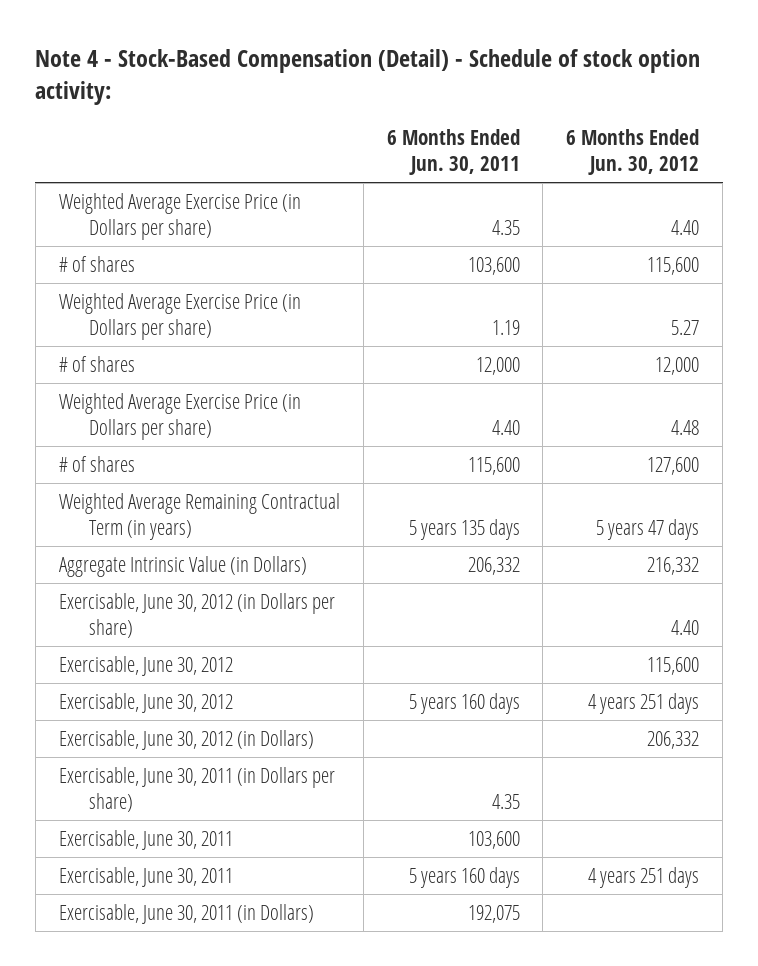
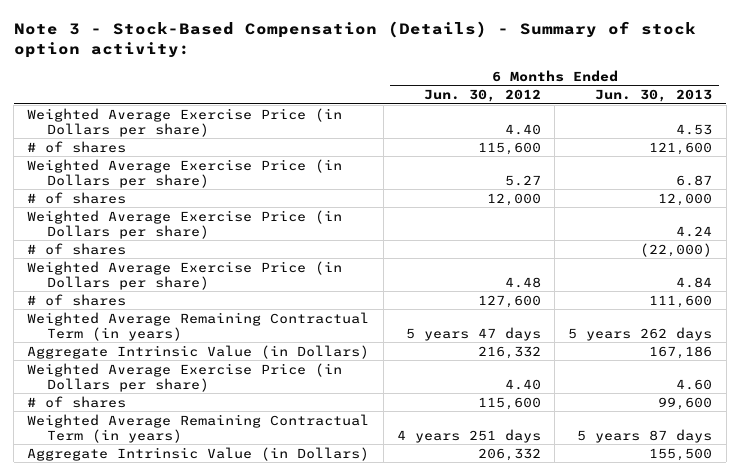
[35,49,701,105] Note 4 - Stock-Based Compensation (Detail) - Schedule of stock option activity: -> [13,20,696,59] Note 3 - Stock-Based Compensation (Details) - Summary of stock option activity:
[386,129,520,176] 6 Months Ended Jun. 30, 2011 -> none
none -> [595,88,713,102] Jun. 30, 2013
none -> [27,209,343,239] Weighted Average Exercise Price (in Dollars per share)
none -> [27,242,127,255] # of shares
[58,766,335,812] Exercisable, June 30, 2011 (in Dollars per share) -> none
[58,829,233,850] Exercisable, June 30, 2011 -> none
[58,866,233,887] Exercisable, June 30, 2011 -> none
[58,903,314,924] Exercisable, June 30, 2011 (in Dollars) -> none
[58,592,335,638] Exercisable, June 30, 2012 (in Dollars per share) -> [27,362,343,392] Weighted Average Exercise Price (in Dollars per share)
[58,655,233,676] Exercisable, June 30, 2012 -> [27,395,127,408] # of shares
[58,692,233,713] Exercisable, June 30, 2012 -> [27,413,370,443] Weighted Average Remaining Contractual Term (in years)
[58,729,314,750] Exercisable, June 30, 2012 (in Dollars) -> [27,446,370,461] Aggregate Intrinsic Value (in Dollars)

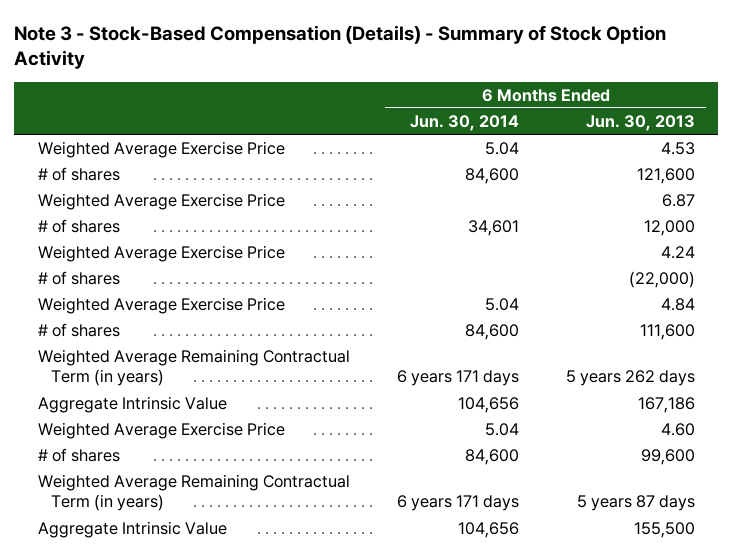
[13,20,696,59] Note 3 - Stock-Based Compensation (Details) - Summary of stock option activity: -> [14,24,667,70] Note 3 - Stock-Based Compensation (Details) - Summary of Stock Option Activity
[423,88,541,102] Jun. 30, 2012 -> none
none -> [409,114,519,131] Jun. 30, 2014
[27,107,343,137] Weighted Average Exercise Price (in Dollars per share) -> [37,140,285,158] Weighted Average Exercise Price
[27,158,343,188] Weighted Average Exercise Price (in Dollars per share) -> [37,192,285,210] Weighted Average Exercise Price
[27,209,343,239] Weighted Average Exercise Price (in Dollars per share) -> [37,244,285,262] Weighted Average Exercise Price
[27,260,343,290] Weighted Average Exercise Price (in Dollars per share) -> [37,296,285,314] Weighted Average Exercise Price
[27,344,370,359] Aggregate Intrinsic Value (in Dollars) -> [37,395,227,413] Aggregate Intrinsic Value
[27,362,343,392] Weighted Average Exercise Price (in Dollars per share) -> [37,421,285,439] Weighted Average Exercise Price
[27,446,370,461] Aggregate Intrinsic Value (in Dollars) -> [37,520,227,538] Aggregate Intrinsic Value

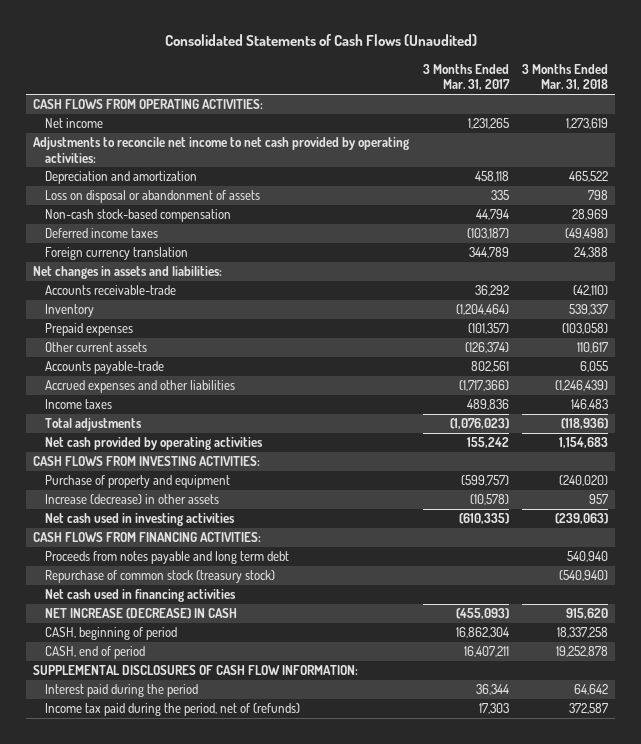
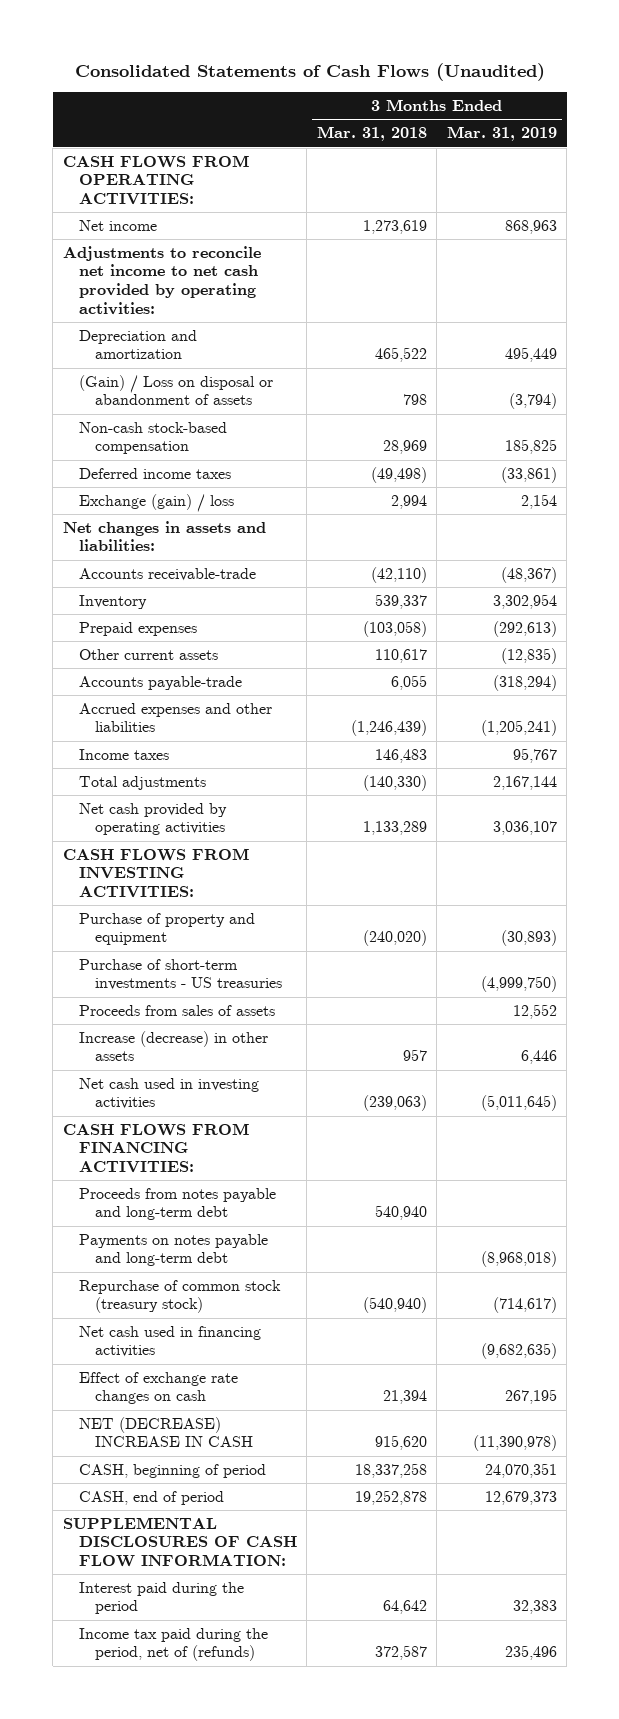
[422,63,510,91] 3 Months Ended Mar. 31, 2017 -> none
none -> [446,126,557,142] Mar. 31, 2019
[45,190,261,204] Loss on disposal or abandonment of assets -> [78,374,273,406] (Gain) / Loss on disposal or abandonment of assets
[45,247,189,261] Foreign currency translation -> none
none -> [78,493,234,512] Exchange (gain) / loss
[561,418,609,430] (118,936) -> [362,774,427,791] (140,330)
[559,437,609,449] 1,154,683 -> [362,821,427,836] 1,133,289
none -> [78,958,282,991] Purchase of short-term investments - US treasuries
none -> [78,1004,275,1016] Proceeds from sales of assets
[45,551,290,565] Proceeds from notes payable and long term debt -> [78,1187,276,1221] Proceeds from notes payable and long-term debt
none -> [78,1233,268,1267] Payments on notes payable and long-term debt
none -> [78,1371,238,1405] Effect of exchange rate changes on cash
[45,608,238,620] NET INCREASE (DECREASE) IN CASH -> [78,1416,253,1448] NET (DECREASE) INCREASE IN CASH

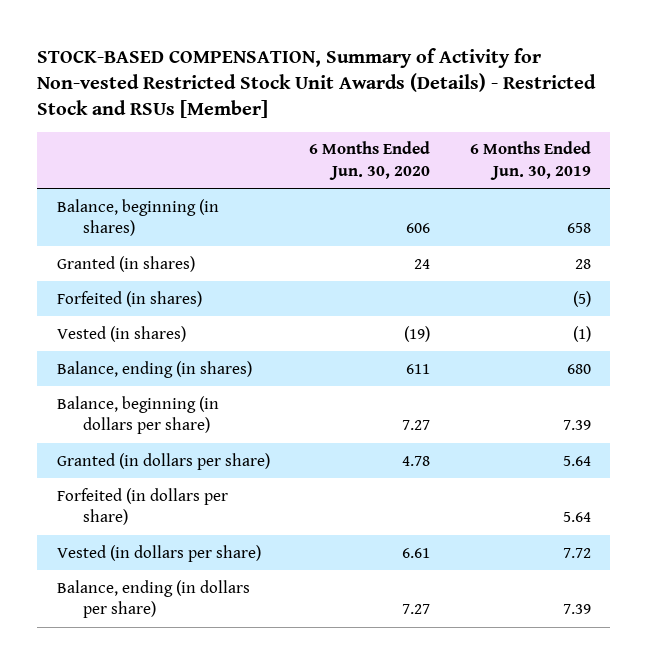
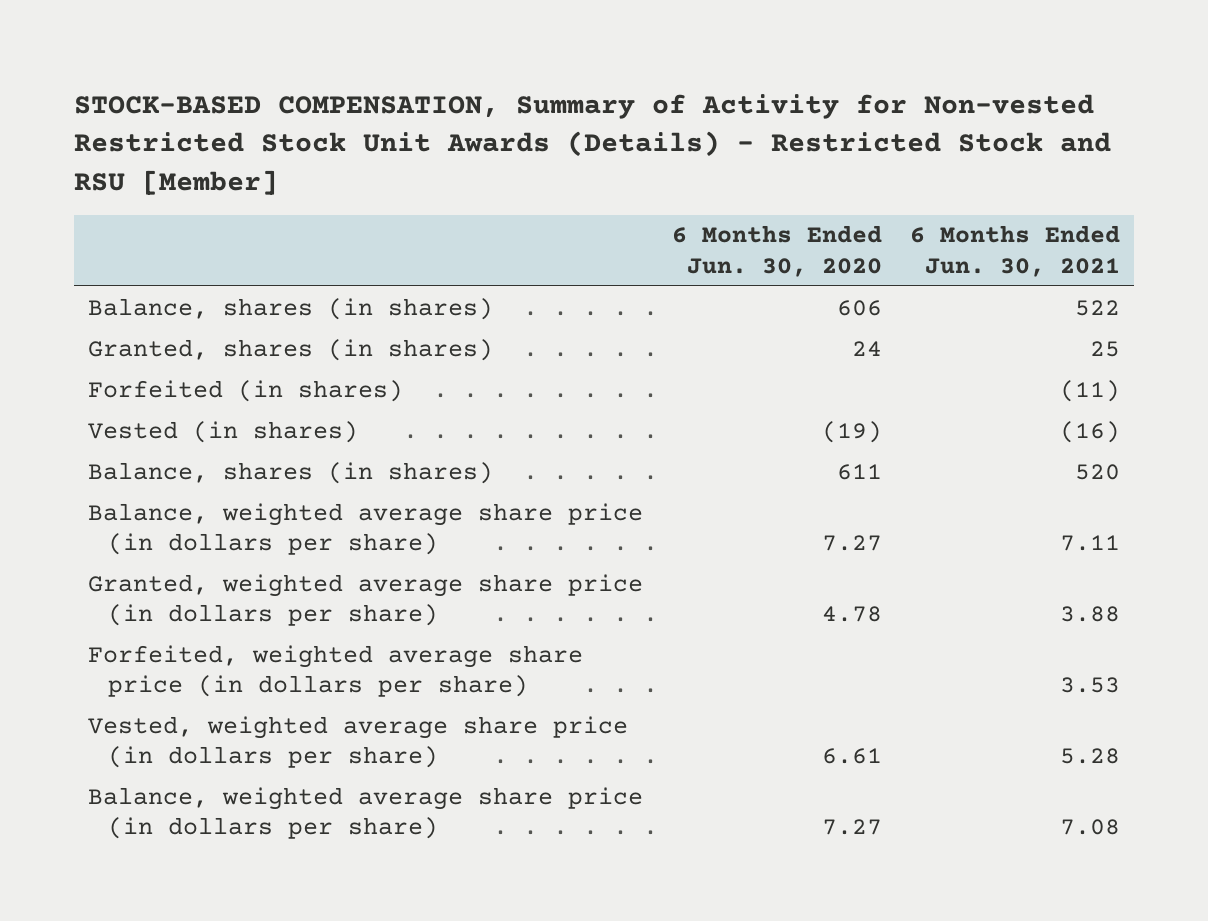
[37,48,597,119] STOCK-BASED COMPENSATION, Summary of Activity for Non-vested Restricted Stock Unit Awards (Details) - Restricted Stock and RSUs [Member] -> [74,93,1112,195] STOCK-BASED COMPENSATION, Summary of Activity for Non-vested Restricted Stock Unit Awards (Details) - Restricted Stock and RSU [Member]
[469,141,591,181] 6 Months Ended Jun. 30, 2019 -> none
none -> [909,225,1120,277] 6 Months Ended Jun. 30, 2021
[56,198,219,237] Balance, beginning (in shares) -> [88,297,494,320] Balance, shares (in shares)
[56,255,195,272] Granted (in shares) -> [88,338,494,361] Granted, shares (in shares)
[56,360,252,378] Balance, ending (in shares) -> [88,461,494,484] Balance, shares (in shares)
[56,395,219,435] Balance, beginning (in dollars per share) -> [88,502,644,555] Balance, weighted average share price (in dollars per share)
[56,452,270,470] Granted (in dollars per share) -> [88,573,644,626] Granted, weighted average share price (in dollars per share)
[56,487,228,526] Forfeited (in dollars per share) -> [88,644,584,697] Forfeited, weighted average share price (in dollars per share)
[56,544,261,562] Vested (in dollars per share) -> [88,715,629,768] Vested, weighted average share price (in dollars per share)
[56,579,250,619] Balance, ending (in dollars per share) -> [88,786,644,839] Balance, weighted average share price (in dollars per share)

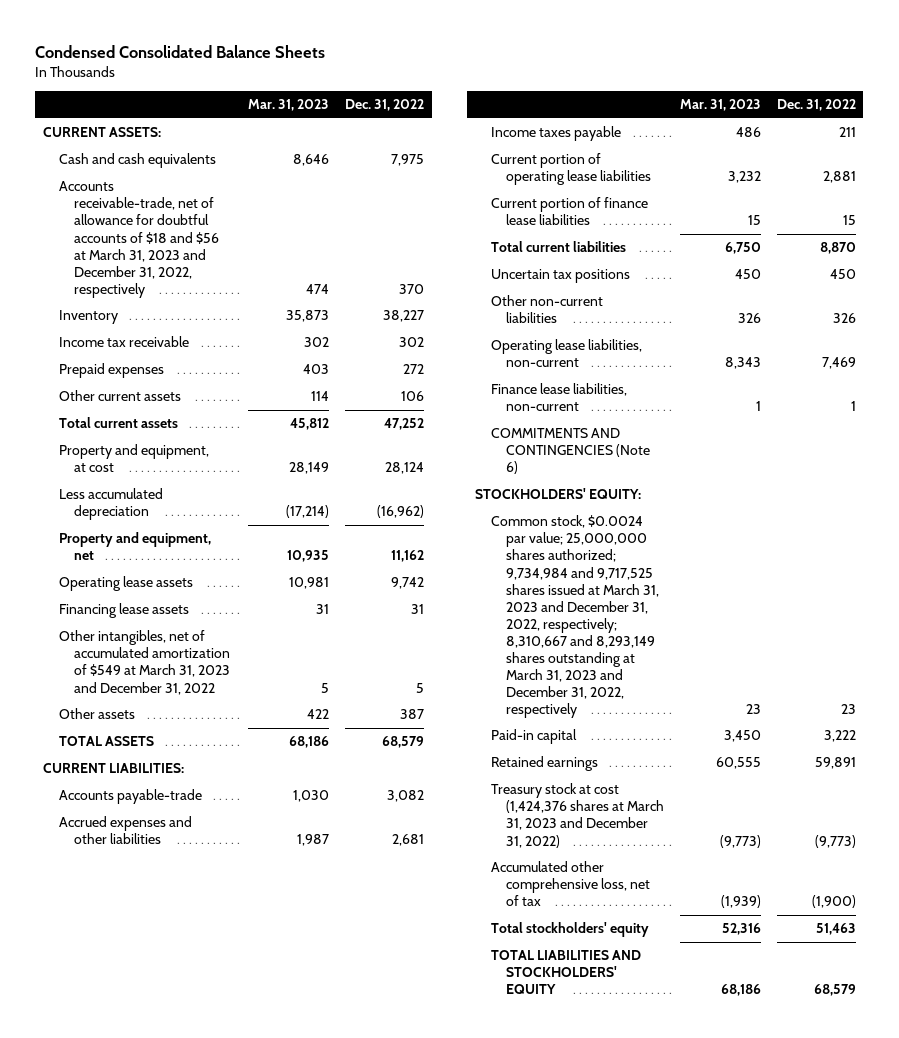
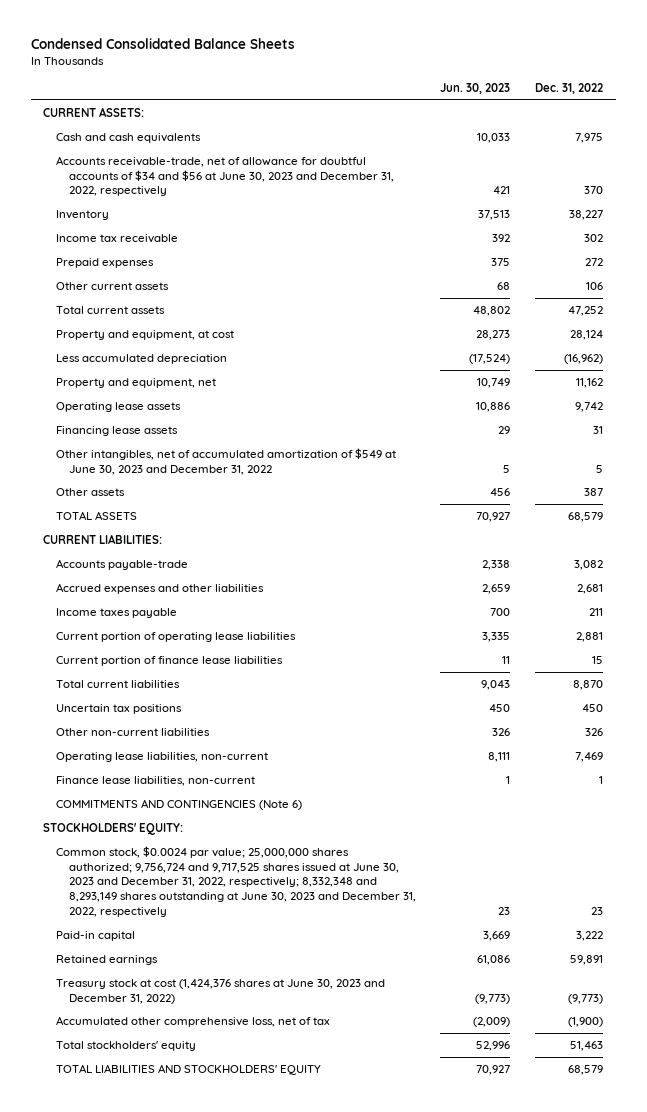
[248,99,330,112] Mar. 31, 2023 -> none
none -> [440,83,511,95] Jun. 30, 2023
[58,181,220,298] Accounts receivable-trade, net of allowance for doubtful accounts of $18 and $56 at March 31, 2023 and December 31, 2022, respectively -> [56,155,394,197] Accounts receivable-trade, net of allowance for doubtful accounts of $34 and $56 at June 30, 2023 and December 31, 2022, respectively
[58,630,231,695] Other intangibles, net of accumulated amortization of $549 at March 31, 2023 and December 31, 2022 -> [56,447,397,475] Other intangibles, net of accumulated amortization of $549 at June 30, 2023 and December 31, 2022
[490,515,660,719] Common stock, $0.0024 par value; 25,000,000 shares authorized; 9,734,984 and 9,717,525 shares issued at March 31, 2023 and December 31, 2022, respectively; 8,310,667 and 8,293,149 shares outstanding at March 31, 2023 and December 31, 2022, respectively -> [56,845,416,917] Common stock, $0.0024 par value; 25,000,000 shares authorized; 9,756,724 and 9,717,525 shares issued at June 30, 2023 and December 31, 2022, respectively; 8,332,348 and 8,293,149 shares outstanding at June 30, 2023 and December 31, 2022, respectively
[490,783,665,848] Treasury stock at cost (1,424,376 shares at March 31, 2023 and December 31, 2022) -> [56,978,386,1004] Treasury stock at cost (1,424,376 shares at June 30, 2023 and December 31, 2022)

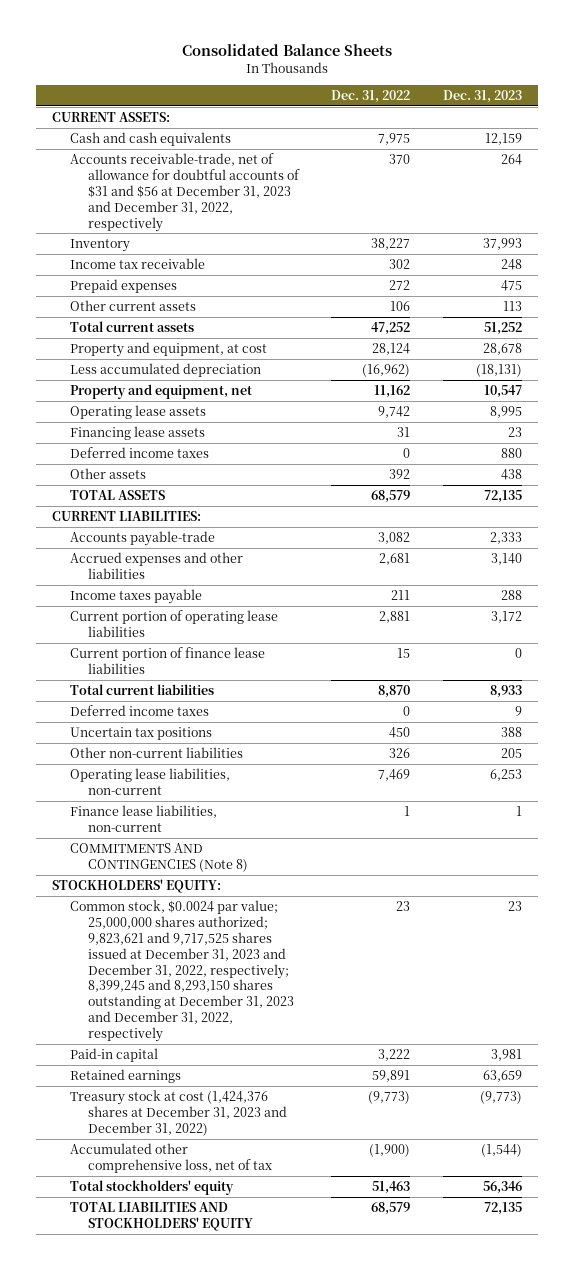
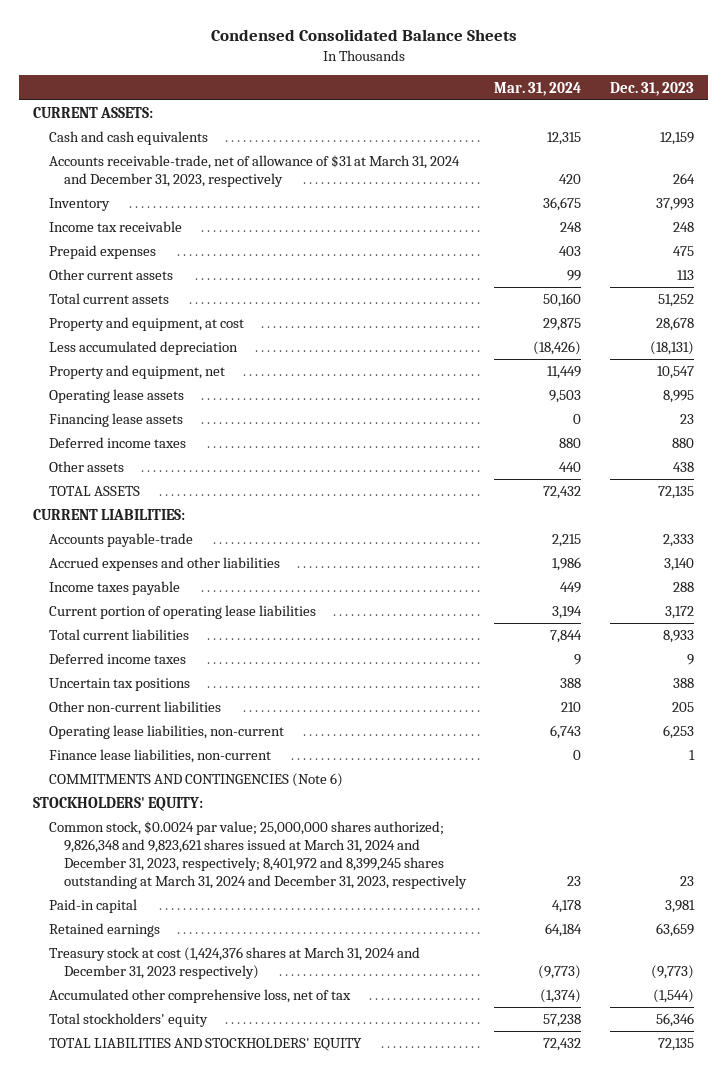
[181,43,392,56] Consolidated Balance Sheets -> [210,29,517,42] Condensed Consolidated Balance Sheets
[331,90,411,104] Dec. 31, 2022 -> none
none -> [494,81,582,96] Mar. 31, 2024
[70,153,301,232] Accounts receivable-trade, net of allowance for doubtful accounts of $31 and $56 at December 31, 2023 and December 31, 2022, respectively -> [48,155,460,187] Accounts receivable-trade, net of allowance of $31 at March 31, 2024 and December 31, 2023, respectively
[70,647,266,674] Current portion of finance lease liabilities -> none
[70,843,249,872] COMMITMENTS AND CONTINGENCIES (Note 8) -> [48,773,343,788] COMMITMENTS AND CONTINGENCIES (Note 6)
[70,900,295,1043] Common stock, $0.0024 par value; 25,000,000 shares authorized; 9,823,621 and 9,717,525 shares issued at December 31, 2023 and December 31, 2022, respectively; 8,399,245 and 8,293,150 shares outstanding at December 31, 2023 and December 31, 2022, respectively -> [48,821,467,889] Common stock, $0.0024 par value; 25,000,000 shares authorized; 9,826,348 and 9,823,621 shares issued at March 31, 2024 and December 31, 2023, respectively; 8,401,972 and 8,399,245 shares outstanding at March 31, 2024 and December 31, 2023, respectively
[70,1090,288,1136] Treasury stock at cost (1,424,376 shares at December 31, 2023 and December 31, 2022) -> [48,947,420,979] Treasury stock at cost (1,424,376 shares at March 31, 2024 and December 31, 2023 respectively)

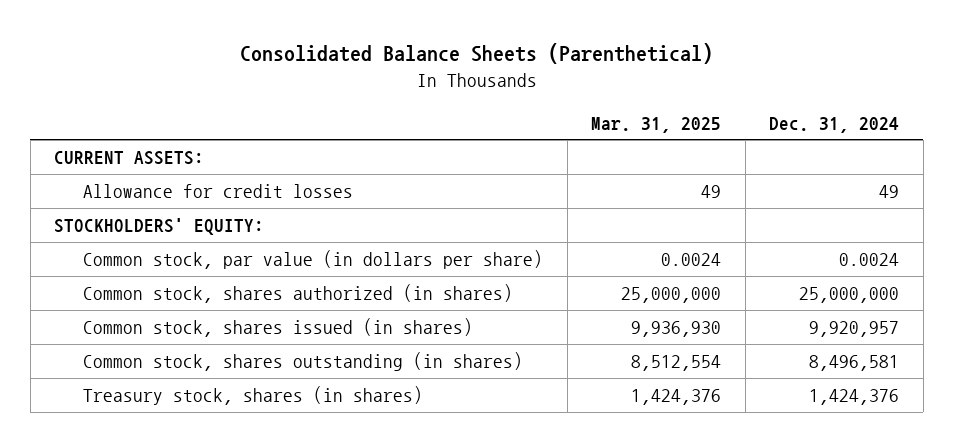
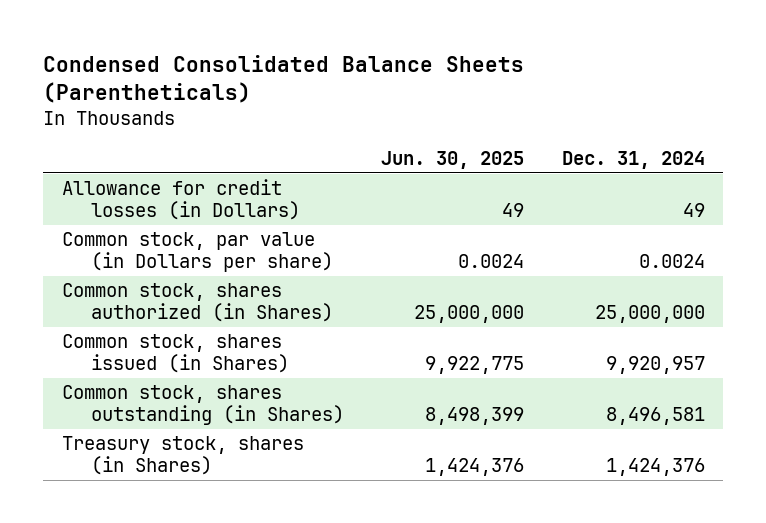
[239,43,713,65] Consolidated Balance Sheets (Parenthetical) -> [43,54,525,104] Condensed Consolidated Balance Sheets (Parentheticals)
[591,116,722,133] Mar. 31, 2025 -> none
none -> [381,150,525,169] Jun. 30, 2025
[54,151,205,166] CURRENT ASSETS: -> none
[54,218,265,236] STOCKHOLDERS' EQUITY: -> none
[83,184,354,199] Allowance for credit losses -> [61,179,300,221] Allowance for credit losses (in Dollars)
[83,250,544,270] Common stock, par value (in dollars per share) -> [61,232,333,273] Common stock, par value (in Dollars per share)
[83,284,514,304] Common stock, shares authorized (in shares) -> [61,283,333,323] Common stock, shares authorized (in Shares)
[83,318,474,338] Common stock, shares issued (in shares) -> [61,334,289,374] Common stock, shares issued (in Shares)
[83,352,524,372] Common stock, shares outstanding (in shares) -> [61,385,344,426] Common stock, shares outstanding (in Shares)
[83,386,424,406] Treasury stock, shares (in shares) -> [61,436,304,476] Treasury stock, shares (in Shares)

